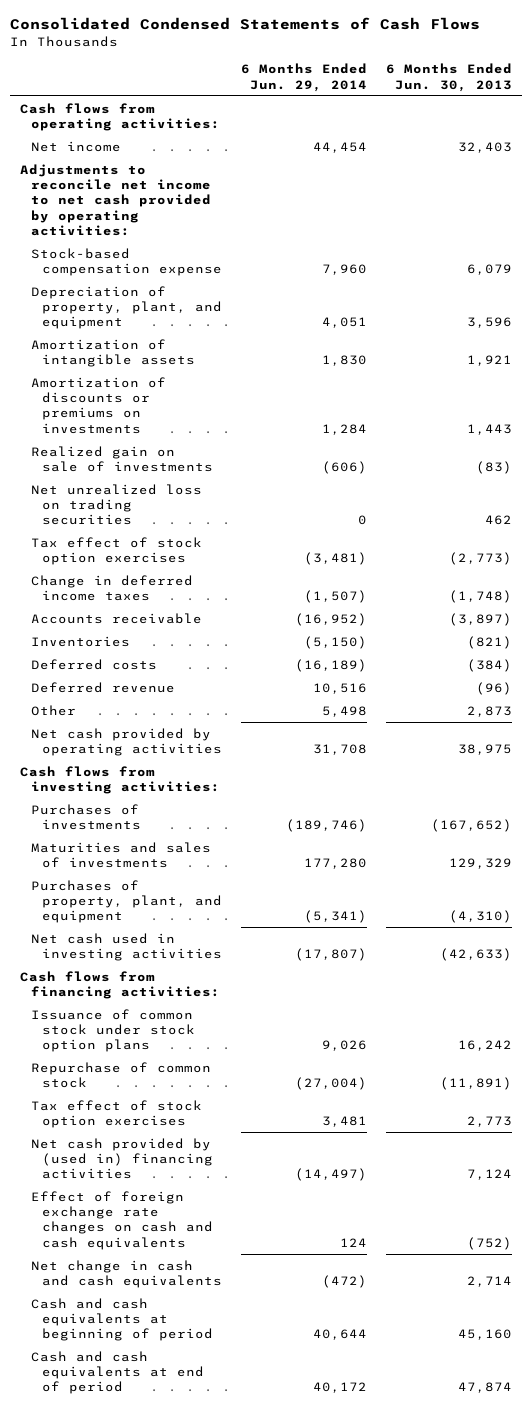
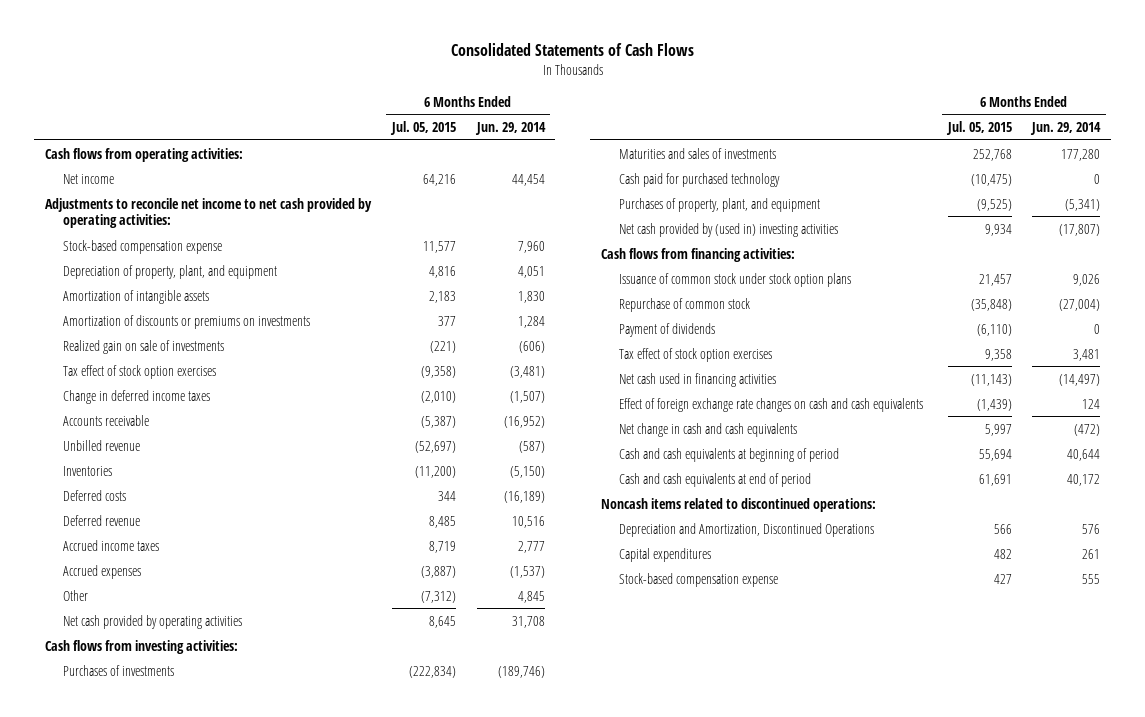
[10,17,481,31] Consolidated Condensed Statements of Cash Flows -> [450,43,694,57] Consolidated Statements of Cash Flows
[386,63,513,92] 6 Months Ended Jun. 30, 2013 -> none
none -> [389,120,456,135] Jul. 05, 2015
[30,483,202,526] Net unrealized loss on trading securities -> none
none -> [62,439,140,451] Unbilled revenue
none -> [62,539,159,551] Accrued income taxes
none -> [62,564,141,579] Accrued expenses
[322,705,368,717] 5,498 -> [517,590,545,603] 4,845
none -> [618,172,780,187] Cash paid for purchased technology
[30,932,222,961] Net cash used in investing activities -> [618,222,838,237] Net cash provided by (used in) investing activities
none -> [618,322,715,337] Payment of dividends
[30,1137,213,1180] Net cash provided by (used in) financing activities -> [618,372,776,387] Net cash used in financing activities
none -> [600,497,876,512] Noncash items related to discontinued operations:
none -> [618,522,874,537] Depreciation and Amortization, Discontinued Operations
none -> [618,547,711,562] Capital expenditures
none -> [618,572,778,587] Stock-based compensation expense

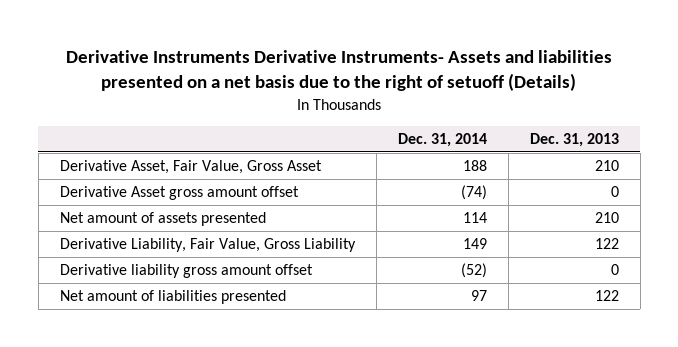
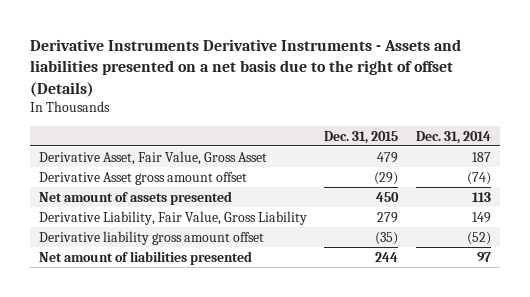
[66,50,613,92] Derivative Instruments Derivative Instruments- Assets and liabilities presented on a net basis due to the right of setuoff (Details) -> [29,39,461,97] Derivative Instruments Derivative Instruments - Assets and liabilities presented on a net basis due to the right of offset (Details)
[529,133,619,148] Dec. 31, 2013 -> none
none -> [324,130,399,144] Dec. 31, 2015
[462,160,487,172] 188 -> [472,151,492,162] 187
[462,212,487,224] 114 -> [472,191,492,202] 113

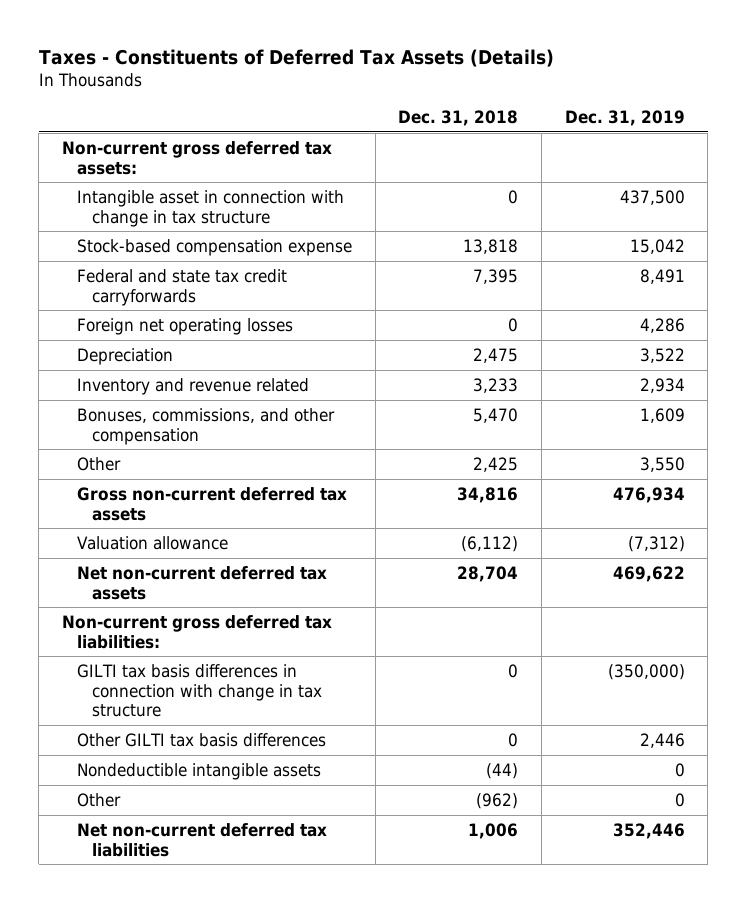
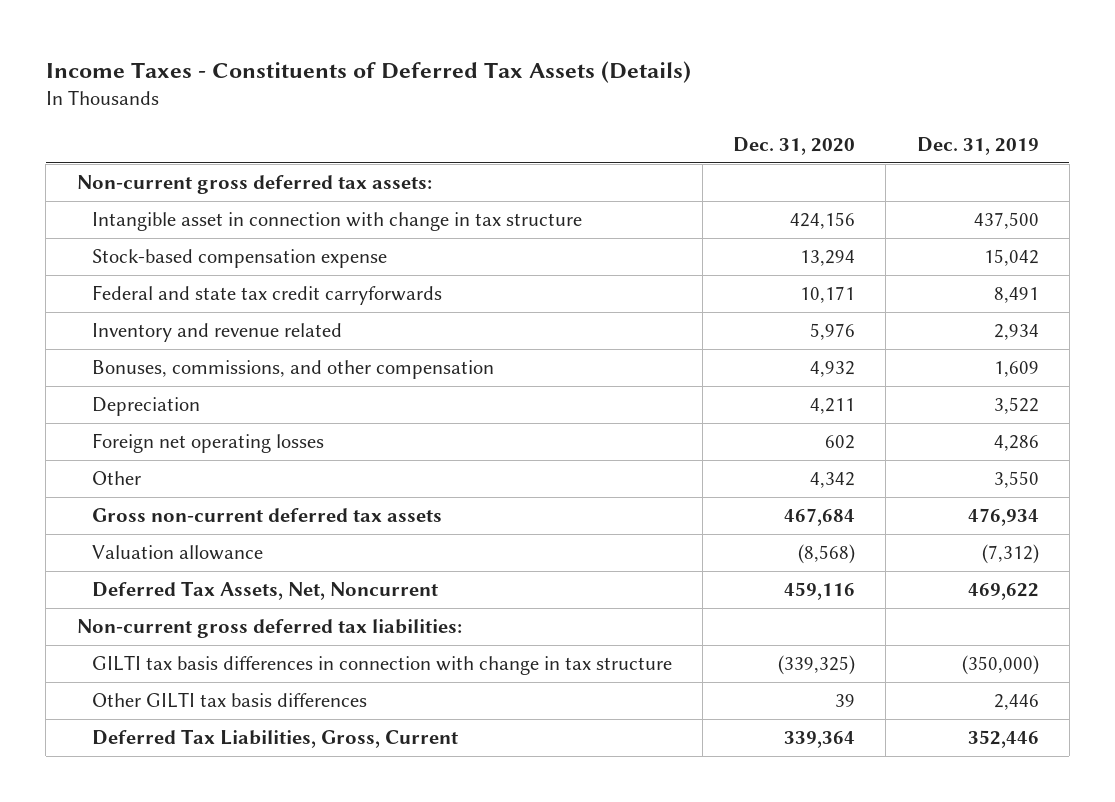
[38,48,554,67] Taxes - Constituents of Deferred Tax Assets (Details) -> [45,60,691,83] Income Taxes - Constituents of Deferred Tax Assets (Details)
[398,110,519,127] Dec. 31, 2018 -> none
none -> [733,136,856,155] Dec. 31, 2020
[76,347,173,365] Depreciation -> [91,397,200,417] Depreciation
[76,317,293,335] Foreign net operating losses -> [91,433,324,454] Foreign net operating losses
[76,565,327,600] Net non-current deferred tax assets -> [91,581,438,601] Deferred Tax Assets, Net, Noncurrent
[76,762,321,780] Nondeductible intangible assets -> none
[76,792,121,807] Other -> none
[76,822,327,857] Net non-current deferred tax liabilities -> [91,729,458,749] Deferred Tax Liabilities, Gross, Current

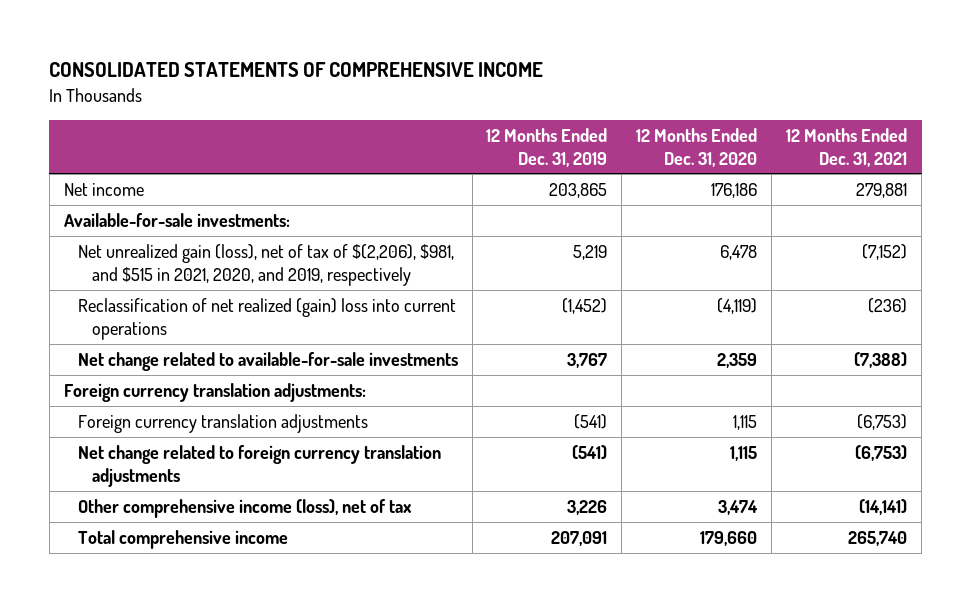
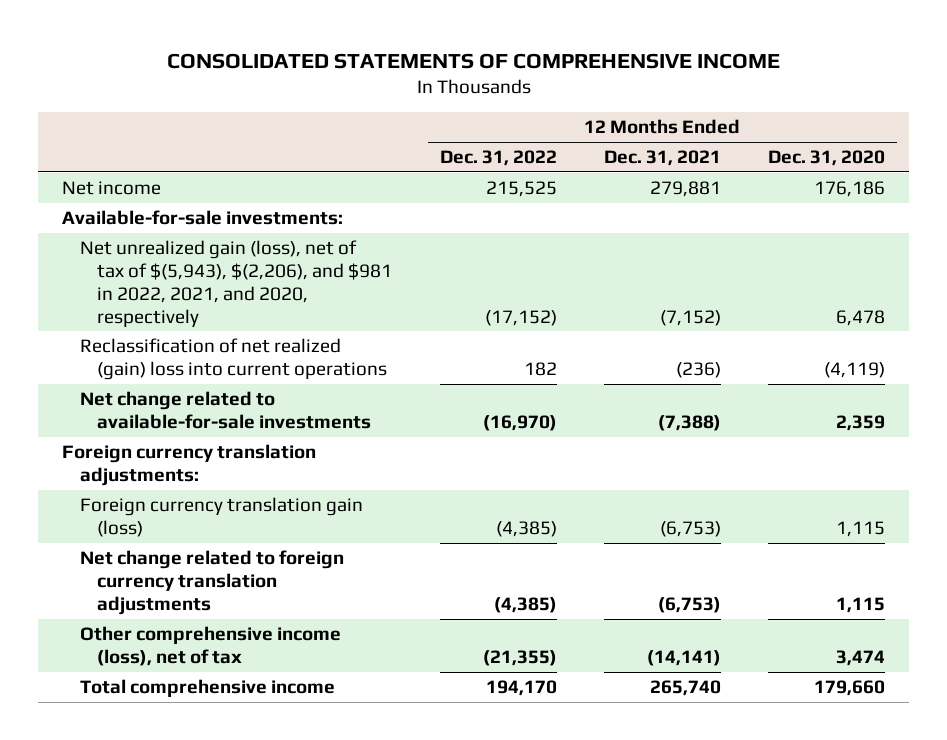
[486,127,608,167] 12 Months Ended Dec. 31, 2019 -> none
none -> [439,150,557,167] Dec. 31, 2022
[77,244,454,286] Net unrealized gain (loss), net of tax of $(2,206), $981, and $515 in 2021, 2020, and 2019, respectively -> [79,240,393,327] Net unrealized gain (loss), net of tax of $(5,943), $(2,206), and $981 in 2022, 2021, and 2020, respectively
[77,414,368,434] Foreign currency translation adjustments -> [79,497,363,537] Foreign currency translation gain (loss)

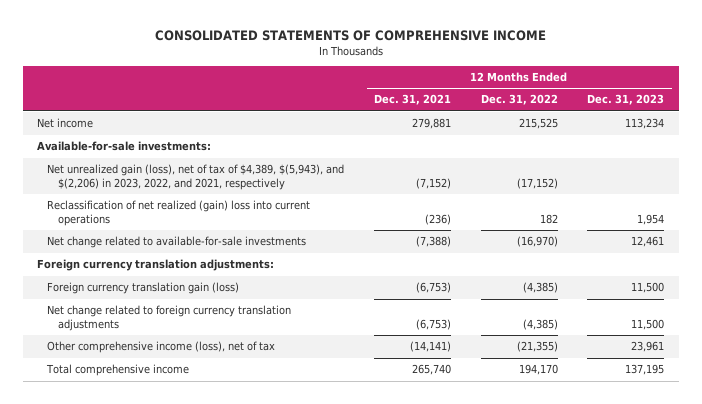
[768,150,886,167] Dec. 31, 2020 -> none
none -> [587,94,665,106] Dec. 31, 2023
[79,240,393,327] Net unrealized gain (loss), net of tax of $(5,943), $(2,206), and $981 in 2022, 2021, and 2020, respectively -> [47,164,345,191] Net unrealized gain (loss), net of tax of $4,389, $(5,943), and $(2,206) in 2023, 2022, and 2021, respectively

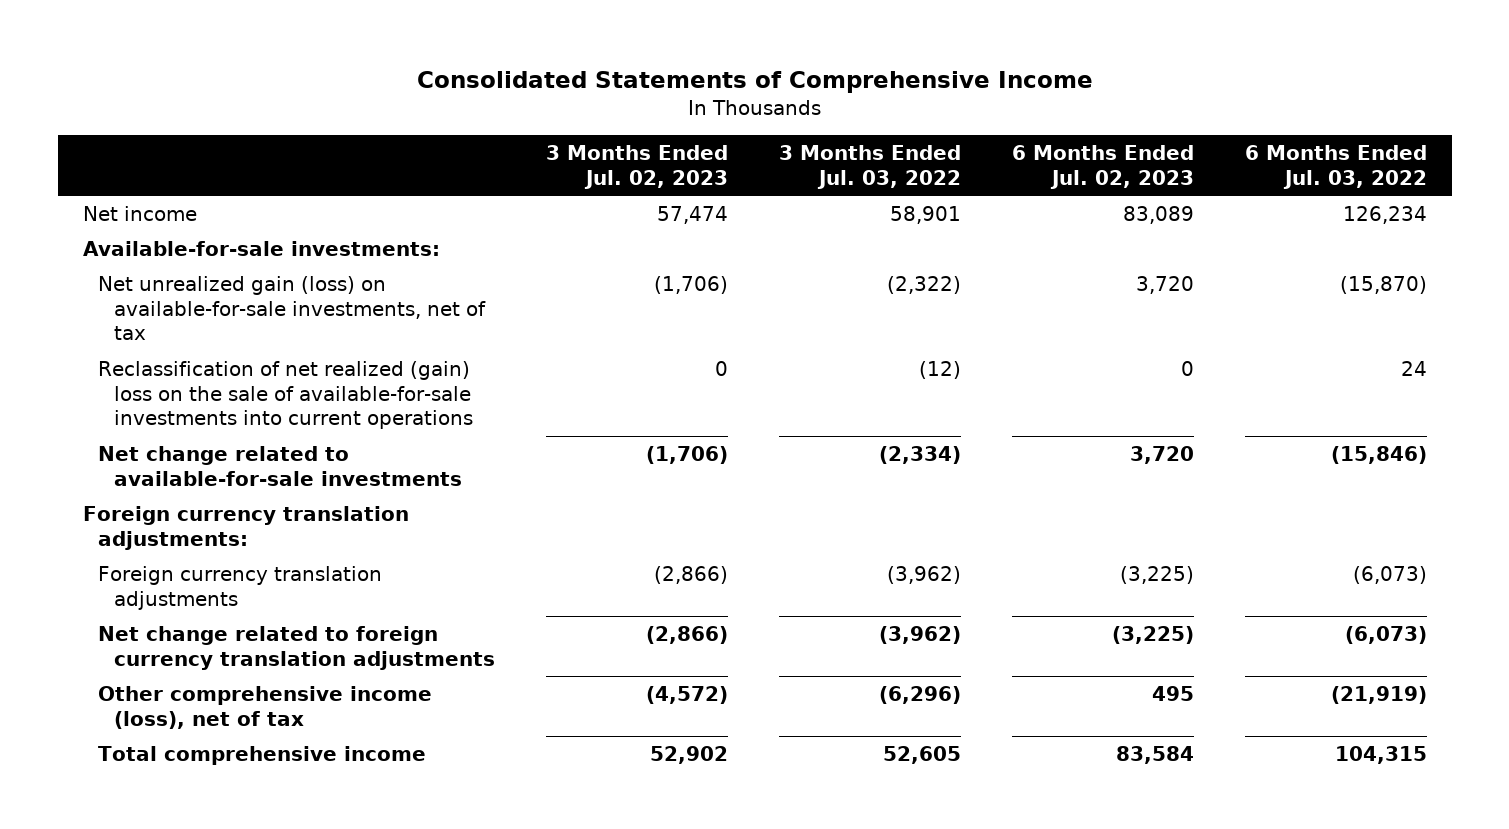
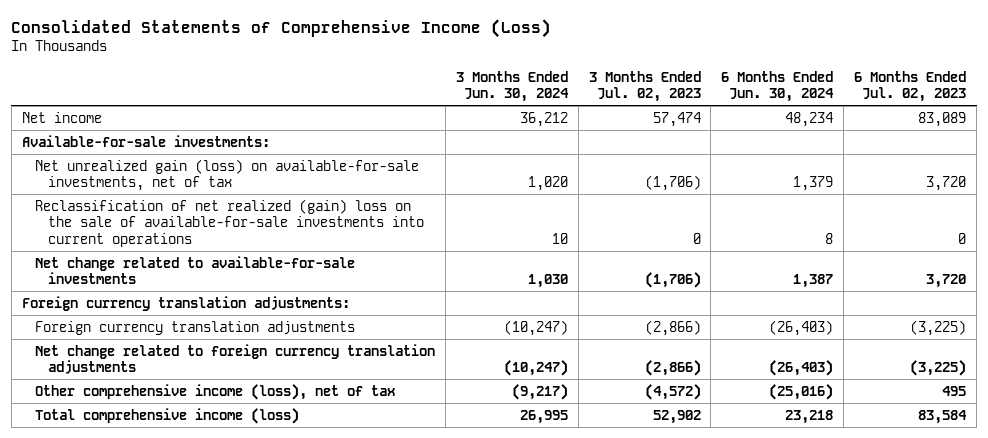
[416,71,1093,94] Consolidated Statements of Comprehensive Income -> [11,18,552,38] Consolidated Statements of Comprehensive Income (Loss)
[778,144,961,189] 3 Months Ended Jul. 03, 2022 -> none
[1244,144,1427,189] 6 Months Ended Jul. 03, 2022 -> none
none -> [455,70,569,103] 3 Months Ended Jun. 30, 2024
none -> [721,70,835,103] 6 Months Ended Jun. 30, 2024
[98,745,427,765] Total comprehensive income -> [35,407,300,424] Total comprehensive income (loss)

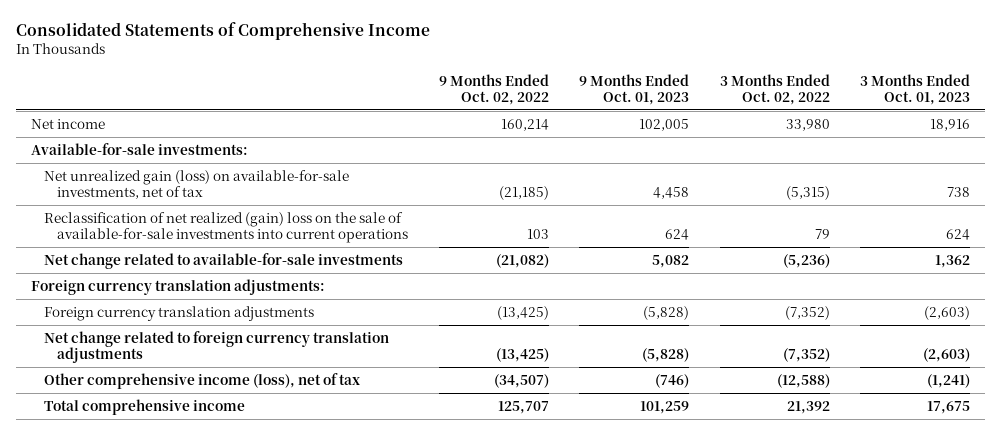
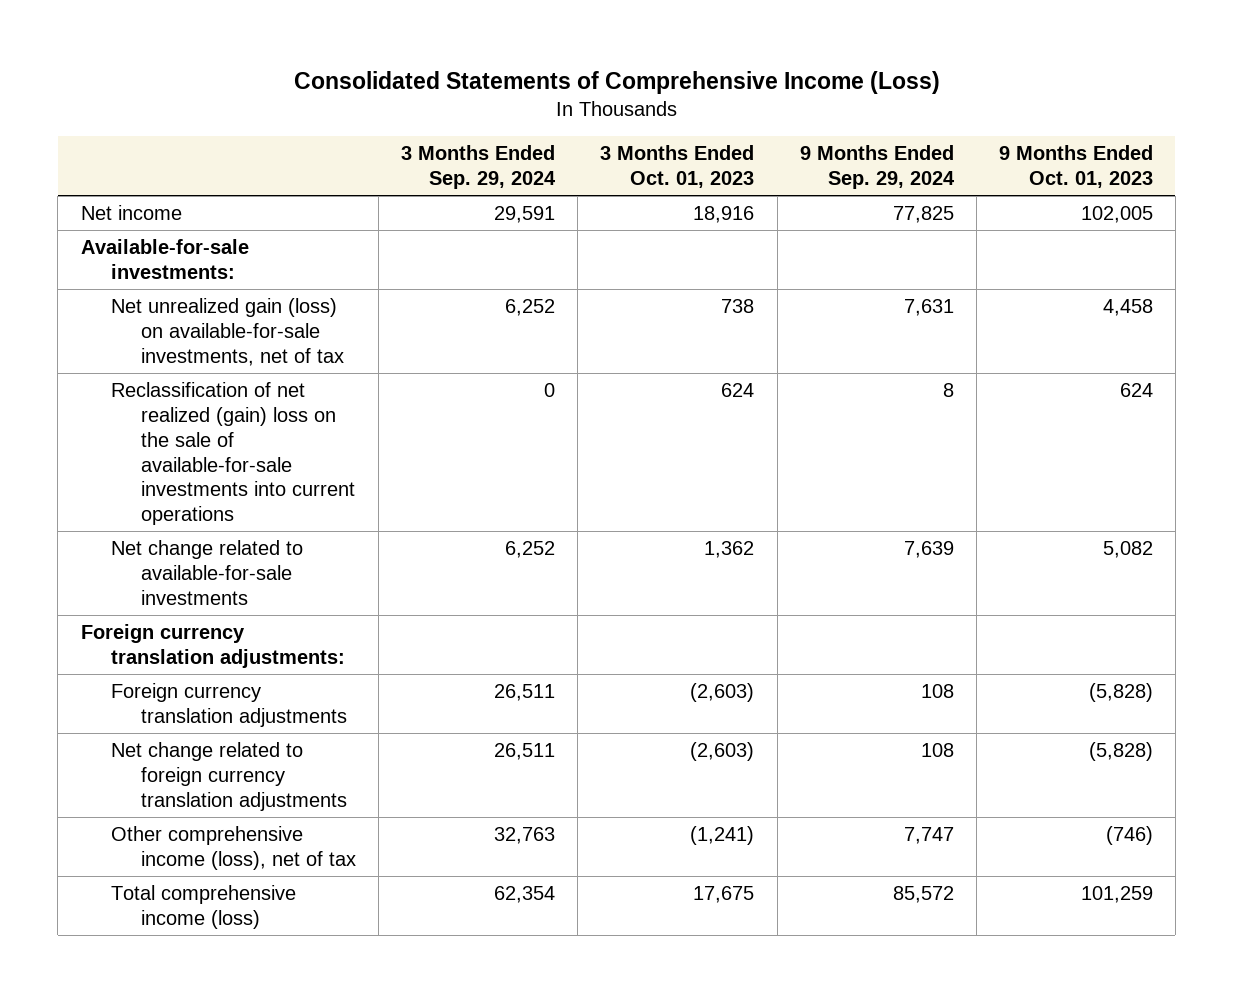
[15,22,430,41] Consolidated Statements of Comprehensive Income -> [293,71,940,95] Consolidated Statements of Comprehensive Income (Loss)
[438,73,549,105] 9 Months Ended Oct. 02, 2022 -> none
[719,73,830,105] 3 Months Ended Oct. 02, 2022 -> none
none -> [401,145,557,190] 3 Months Ended Sep. 29, 2024
none -> [799,145,955,190] 9 Months Ended Sep. 29, 2024
[44,398,246,415] Total comprehensive income -> [110,885,296,929] Total comprehensive income (loss)

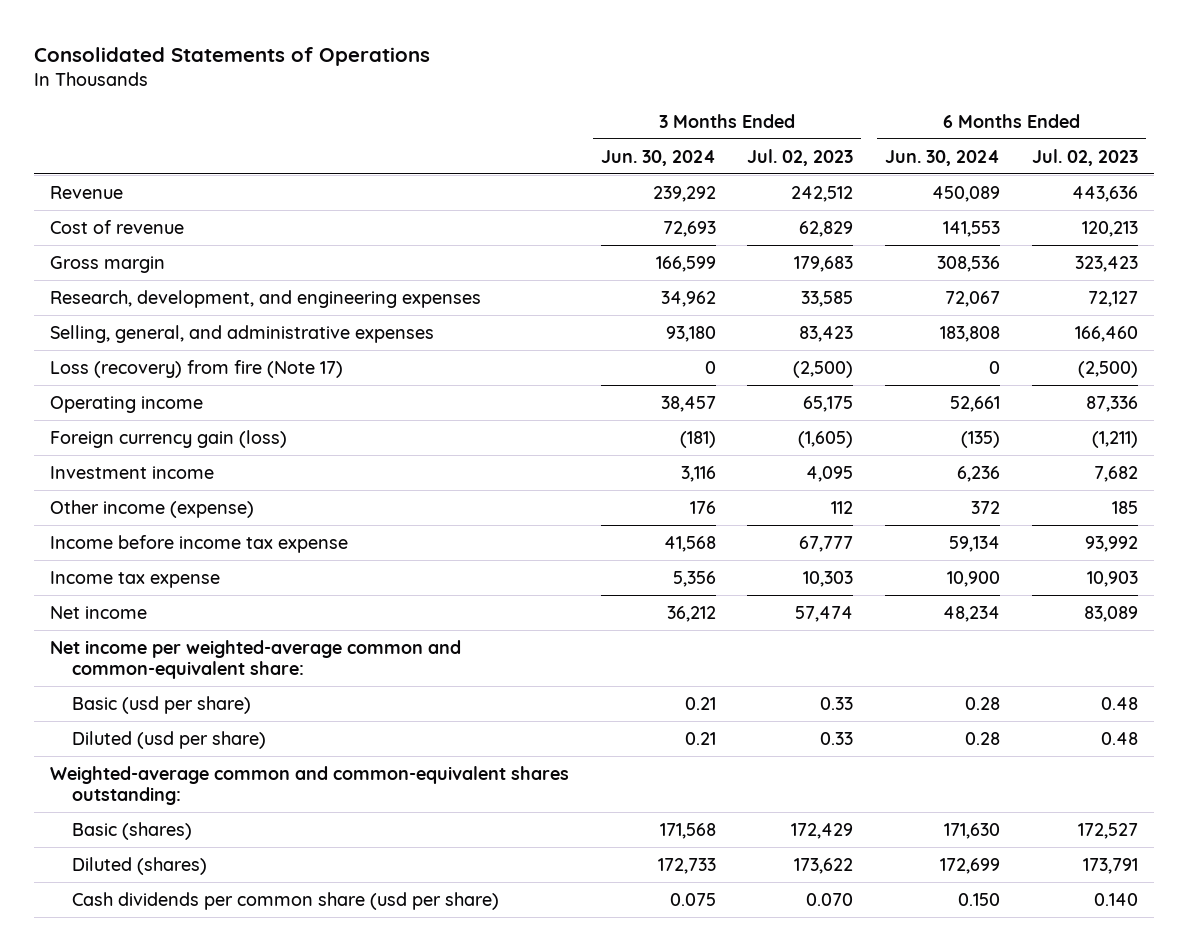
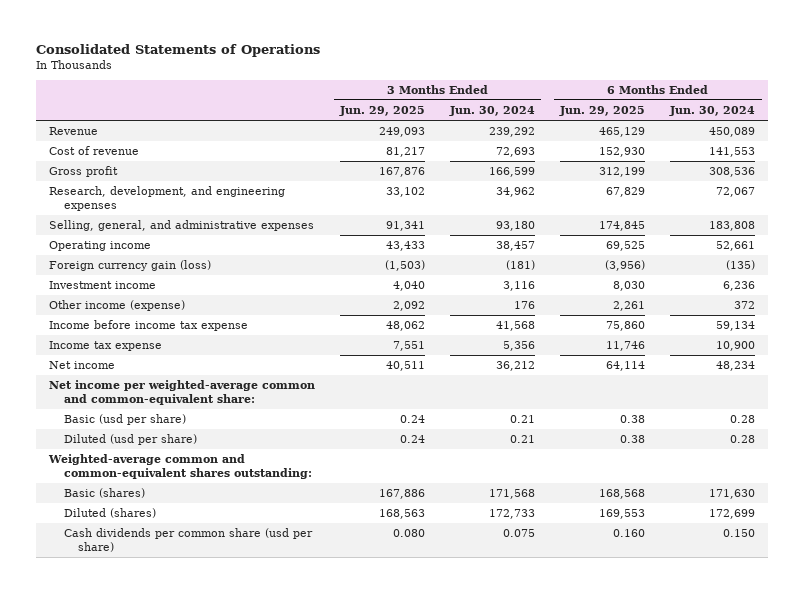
[747,148,854,166] Jul. 02, 2023 -> none
[1031,148,1138,166] Jul. 02, 2023 -> none
none -> [339,105,426,116] Jun. 29, 2025
none -> [559,105,646,116] Jun. 29, 2025
[49,255,165,273] Gross margin -> [48,166,118,178] Gross profit
[49,359,343,378] Loss (recovery) from fire (Note 17) -> none

